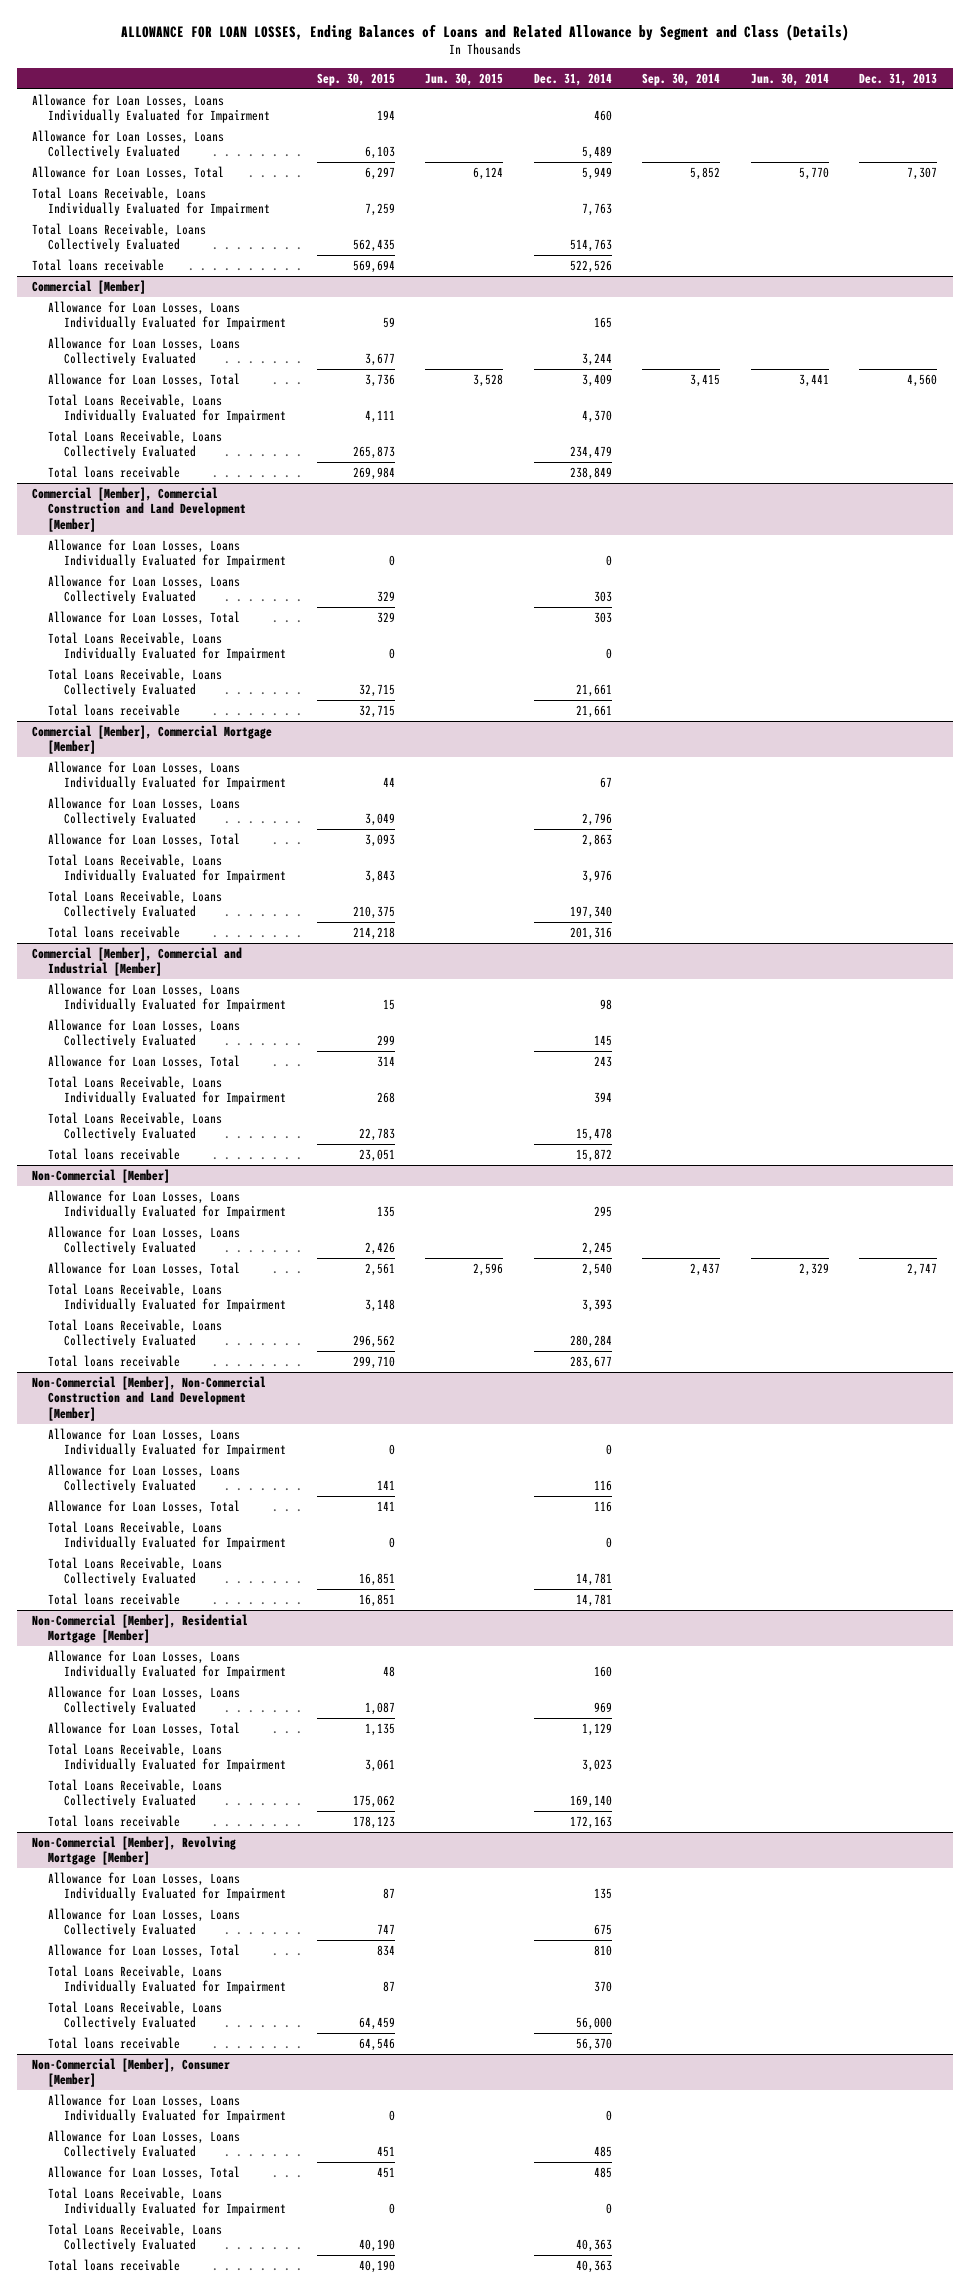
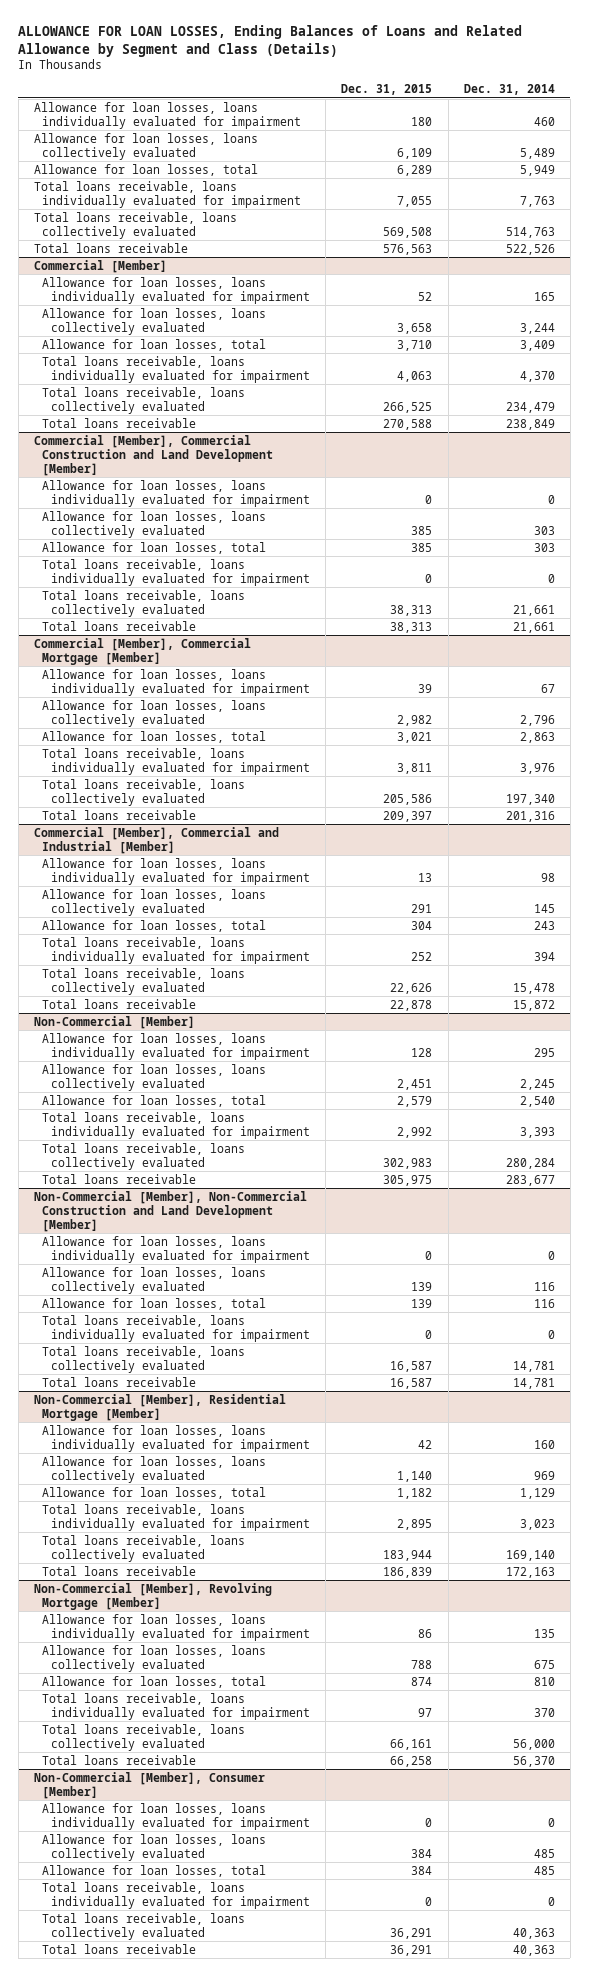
[316,72,395,86] Sep. 30, 2015 -> none
[425,72,504,86] Jun. 30, 2015 -> none
[642,72,721,86] Sep. 30, 2014 -> none
[750,72,829,86] Jun. 30, 2014 -> none
[859,72,938,86] Dec. 31, 2013 -> none
none -> [341,84,433,96] Dec. 31, 2015
[31,94,271,124] Allowance for Loan Losses, Loans Individually Evaluated for Impairment -> [33,101,302,129] Allowance for loan losses, loans individually evaluated for impairment
[31,130,224,160] Allowance for Loan Losses, Loans Collectively Evaluated -> [33,132,258,160] Allowance for loan losses, loans collectively evaluated
[31,166,224,181] Allowance for Loan Losses, Total -> [33,163,258,176] Allowance for loan losses, total
[31,187,271,217] Total Loans Receivable, Loans Individually Evaluated for Impairment -> [33,180,302,208] Total loans receivable, loans individually evaluated for impairment
[31,223,206,253] Total Loans Receivable, Loans Collectively Evaluated -> [33,211,237,239] Total loans receivable, loans collectively evaluated
[48,301,287,331] Allowance for Loan Losses, Loans Individually Evaluated for Impairment -> [42,276,311,304] Allowance for loan losses, loans individually evaluated for impairment
[48,337,241,367] Allowance for Loan Losses, Loans Collectively Evaluated -> [42,307,267,335] Allowance for loan losses, loans collectively evaluated
[48,373,241,388] Allowance for Loan Losses, Total -> [42,338,267,351] Allowance for loan losses, total
[48,394,287,424] Total Loans Receivable, Loans Individually Evaluated for Impairment -> [42,355,311,383] Total loans receivable, loans individually evaluated for impairment
[48,430,223,460] Total Loans Receivable, Loans Collectively Evaluated -> [42,386,246,414] Total loans receivable, loans collectively evaluated
[48,539,287,569] Allowance for Loan Losses, Loans Individually Evaluated for Impairment -> [42,479,311,507] Allowance for loan losses, loans individually evaluated for impairment
[48,575,241,605] Allowance for Loan Losses, Loans Collectively Evaluated -> [42,510,267,538] Allowance for loan losses, loans collectively evaluated
[48,611,241,626] Allowance for Loan Losses, Total -> [42,541,267,554] Allowance for loan losses, total
[48,632,287,662] Total Loans Receivable, Loans Individually Evaluated for Impairment -> [42,558,311,586] Total loans receivable, loans individually evaluated for impairment
[48,668,223,698] Total Loans Receivable, Loans Collectively Evaluated -> [42,589,246,617] Total loans receivable, loans collectively evaluated
[48,761,287,791] Allowance for Loan Losses, Loans Individually Evaluated for Impairment -> [42,668,311,696] Allowance for loan losses, loans individually evaluated for impairment
[48,797,241,827] Allowance for Loan Losses, Loans Collectively Evaluated -> [42,699,267,727] Allowance for loan losses, loans collectively evaluated
[48,833,241,848] Allowance for Loan Losses, Total -> [42,730,267,743] Allowance for loan losses, total
[48,854,287,884] Total Loans Receivable, Loans Individually Evaluated for Impairment -> [42,747,311,775] Total loans receivable, loans individually evaluated for impairment
[48,890,223,920] Total Loans Receivable, Loans Collectively Evaluated -> [42,778,246,806] Total loans receivable, loans collectively evaluated
[48,983,287,1013] Allowance for Loan Losses, Loans Individually Evaluated for Impairment -> [42,857,311,885] Allowance for loan losses, loans individually evaluated for impairment
[48,1019,241,1049] Allowance for Loan Losses, Loans Collectively Evaluated -> [42,888,267,916] Allowance for loan losses, loans collectively evaluated
[48,1055,241,1070] Allowance for Loan Losses, Total -> [42,919,267,932] Allowance for loan losses, total
[48,1076,287,1106] Total Loans Receivable, Loans Individually Evaluated for Impairment -> [42,936,311,964] Total loans receivable, loans individually evaluated for impairment
[48,1112,223,1142] Total Loans Receivable, Loans Collectively Evaluated -> [42,967,246,995] Total loans receivable, loans collectively evaluated
[48,1190,287,1220] Allowance for Loan Losses, Loans Individually Evaluated for Impairment -> [42,1032,311,1060] Allowance for loan losses, loans individually evaluated for impairment
[48,1226,241,1256] Allowance for Loan Losses, Loans Collectively Evaluated -> [42,1063,267,1091] Allowance for loan losses, loans collectively evaluated
[48,1262,241,1277] Allowance for Loan Losses, Total -> [42,1094,267,1107] Allowance for loan losses, total
[48,1283,287,1313] Total Loans Receivable, Loans Individually Evaluated for Impairment -> [42,1111,311,1139] Total loans receivable, loans individually evaluated for impairment
[48,1319,223,1349] Total Loans Receivable, Loans Collectively Evaluated -> [42,1142,246,1170] Total loans receivable, loans collectively evaluated
[48,1428,287,1458] Allowance for Loan Losses, Loans Individually Evaluated for Impairment -> [42,1235,311,1263] Allowance for loan losses, loans individually evaluated for impairment
[48,1464,241,1494] Allowance for Loan Losses, Loans Collectively Evaluated -> [42,1266,267,1294] Allowance for loan losses, loans collectively evaluated
[48,1500,241,1515] Allowance for Loan Losses, Total -> [42,1297,267,1310] Allowance for loan losses, total
[48,1521,287,1551] Total Loans Receivable, Loans Individually Evaluated for Impairment -> [42,1314,311,1342] Total loans receivable, loans individually evaluated for impairment
[48,1557,223,1587] Total Loans Receivable, Loans Collectively Evaluated -> [42,1345,246,1373] Total loans receivable, loans collectively evaluated
[48,1650,287,1680] Allowance for Loan Losses, Loans Individually Evaluated for Impairment -> [42,1424,311,1452] Allowance for loan losses, loans individually evaluated for impairment
[48,1686,241,1716] Allowance for Loan Losses, Loans Collectively Evaluated -> [42,1455,267,1483] Allowance for loan losses, loans collectively evaluated
[48,1722,241,1737] Allowance for Loan Losses, Total -> [42,1486,267,1499] Allowance for loan losses, total
[48,1743,287,1773] Total Loans Receivable, Loans Individually Evaluated for Impairment -> [42,1503,311,1531] Total loans receivable, loans individually evaluated for impairment
[48,1779,223,1809] Total Loans Receivable, Loans Collectively Evaluated -> [42,1534,246,1562] Total loans receivable, loans collectively evaluated
[48,1872,287,1902] Allowance for Loan Losses, Loans Individually Evaluated for Impairment -> [42,1613,311,1641] Allowance for loan losses, loans individually evaluated for impairment
[48,1908,241,1938] Allowance for Loan Losses, Loans Collectively Evaluated -> [42,1644,267,1672] Allowance for loan losses, loans collectively evaluated
[48,1944,241,1959] Allowance for Loan Losses, Total -> [42,1675,267,1688] Allowance for loan losses, total
[48,1965,287,1995] Total Loans Receivable, Loans Individually Evaluated for Impairment -> [42,1692,311,1720] Total loans receivable, loans individually evaluated for impairment
[48,2001,223,2031] Total Loans Receivable, Loans Collectively Evaluated -> [42,1723,246,1751] Total loans receivable, loans collectively evaluated
[48,2094,287,2124] Allowance for Loan Losses, Loans Individually Evaluated for Impairment -> [42,1802,311,1830] Allowance for loan losses, loans individually evaluated for impairment
[48,2130,241,2160] Allowance for Loan Losses, Loans Collectively Evaluated -> [42,1833,267,1861] Allowance for loan losses, loans collectively evaluated
[48,2166,241,2181] Allowance for Loan Losses, Total -> [42,1864,267,1877] Allowance for loan losses, total
[48,2187,287,2217] Total Loans Receivable, Loans Individually Evaluated for Impairment -> [42,1881,311,1909] Total loans receivable, loans individually evaluated for impairment
[48,2223,223,2253] Total Loans Receivable, Loans Collectively Evaluated -> [42,1912,246,1940] Total loans receivable, loans collectively evaluated

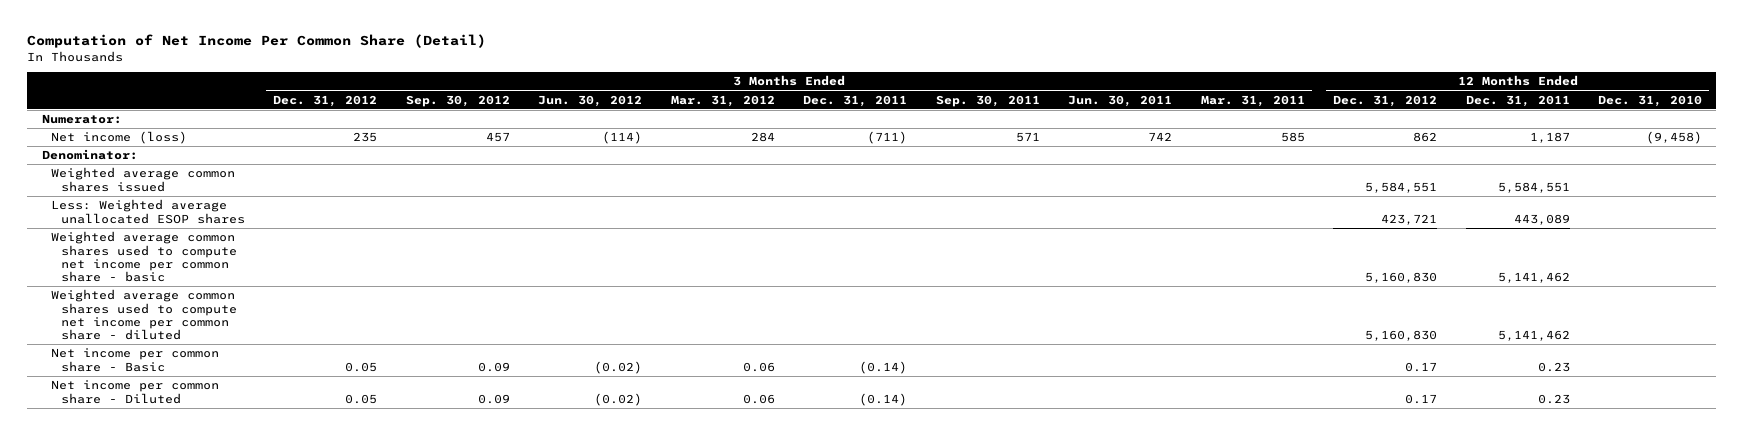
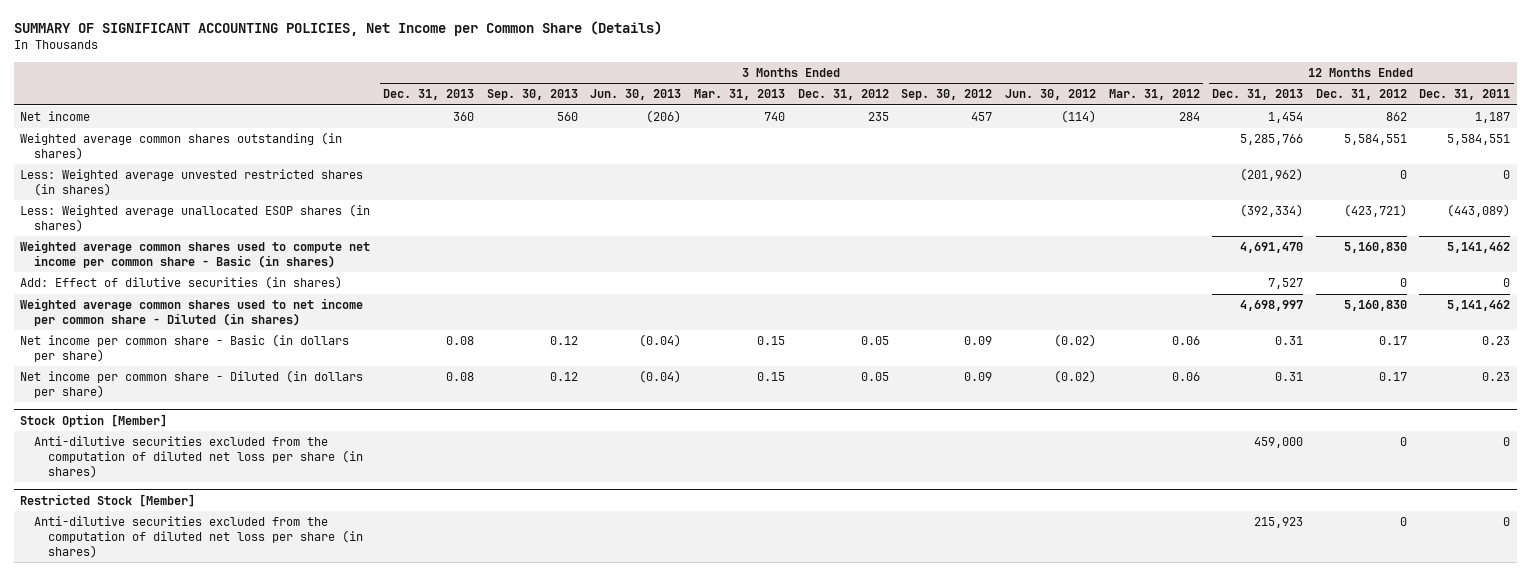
[27,34,487,49] Computation of Net Income Per Common Share (Detail) -> [14,21,663,37] SUMMARY OF SIGNIFICANT ACCOUNTING POLICIES, Net Income per Common Share (Details)
[803,94,908,107] Dec. 31, 2011 -> none
[935,94,1040,107] Sep. 30, 2011 -> none
[1068,94,1173,107] Jun. 30, 2011 -> none
[1200,94,1305,107] Mar. 31, 2011 -> none
[1598,94,1703,107] Dec. 31, 2010 -> none
none -> [383,89,475,101] Dec. 31, 2013
none -> [486,89,578,101] Sep. 30, 2013
none -> [590,89,682,101] Jun. 30, 2013
none -> [693,89,785,101] Mar. 31, 2013
none -> [1212,89,1304,101] Dec. 31, 2013
[41,114,122,125] Numerator: -> none
[41,149,138,161] Denominator: -> none
[51,131,188,145] Net income (loss) -> [20,111,91,122] Net income
[51,167,236,192] Weighted average common shares issued -> [20,132,343,160] Weighted average common shares outstanding (in shares)
none -> [20,169,364,196] Less: Weighted average unvested restricted shares (in shares)
[51,199,246,224] Less: Weighted average unallocated ESOP shares -> [20,204,371,232] Less: Weighted average unallocated ESOP shares (in shares)
[1381,213,1438,225] 423,721 -> [1343,204,1407,218] (423,721)
[1513,213,1570,225] 443,089 -> [1447,204,1511,218] (443,089)
[51,231,238,283] Weighted average common shares used to compute net income per common share - basic -> [20,240,371,268] Weighted average common shares used to compute net income per common share - Basic (in shares)
none -> [20,276,343,290] Add: Effect of dilutive securities (in shares)
[51,289,238,341] Weighted average common shares used to compute net income per common share - diluted -> [20,298,364,326] Weighted average common shares used to net income per common share - Diluted (in shares)
[51,348,220,372] Net income per common share - Basic -> [20,334,350,362] Net income per common share - Basic (in dollars per share)
[51,380,220,404] Net income per common share - Diluted -> [20,370,364,398] Net income per common share - Diluted (in dollars per share)
none -> [20,413,168,427] Stock Option [Member]
none -> [34,436,363,478] Anti-dilutive securities excluded from the computation of diluted net loss per share (in shares)
none -> [20,493,196,507] Restricted Stock [Member]
none -> [34,516,363,558] Anti-dilutive securities excluded from the computation of diluted net loss per share (in shares)

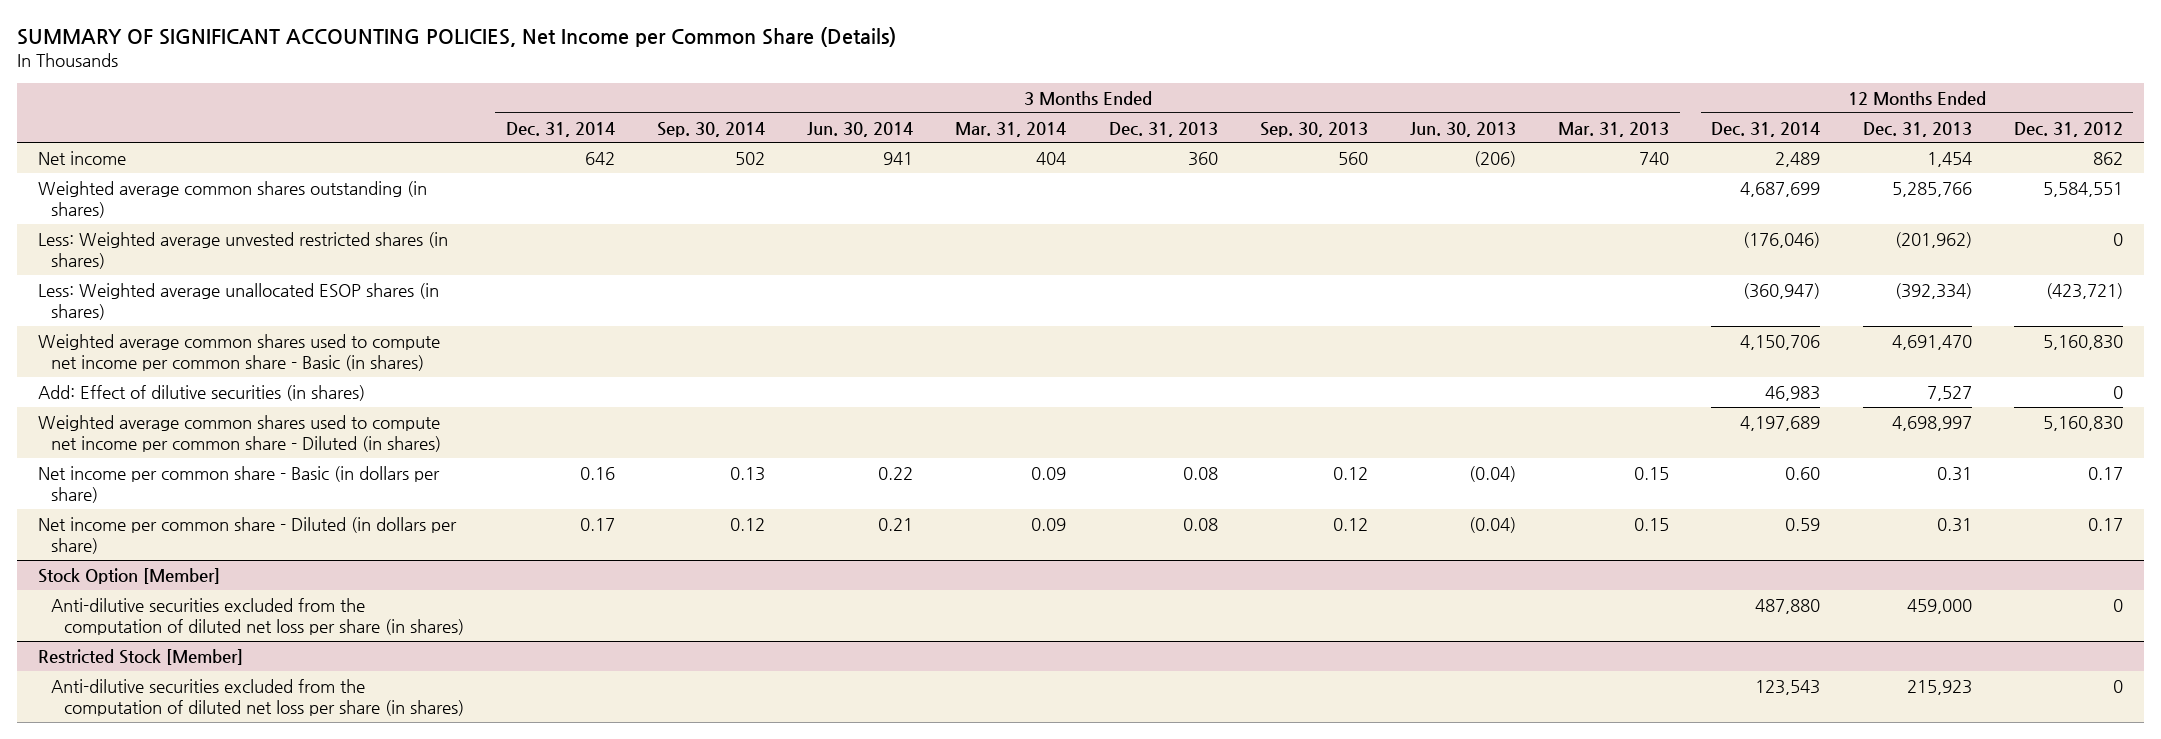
[797,89,889,101] Dec. 31, 2012 -> none
[901,89,993,101] Sep. 30, 2012 -> none
[1004,89,1096,101] Jun. 30, 2012 -> none
[1108,89,1200,101] Mar. 31, 2012 -> none
[1419,89,1511,101] Dec. 31, 2011 -> none
none -> [505,121,615,137] Dec. 31, 2014
none -> [657,121,766,137] Sep. 30, 2014
none -> [807,121,914,137] Jun. 30, 2014
none -> [955,121,1067,137] Mar. 31, 2014
none -> [1711,121,1821,137] Dec. 31, 2014
[20,298,364,326] Weighted average common shares used to net income per common share - Diluted (in shares) -> [37,414,441,452] Weighted average common shares used to compute net income per common share - Diluted (in shares)

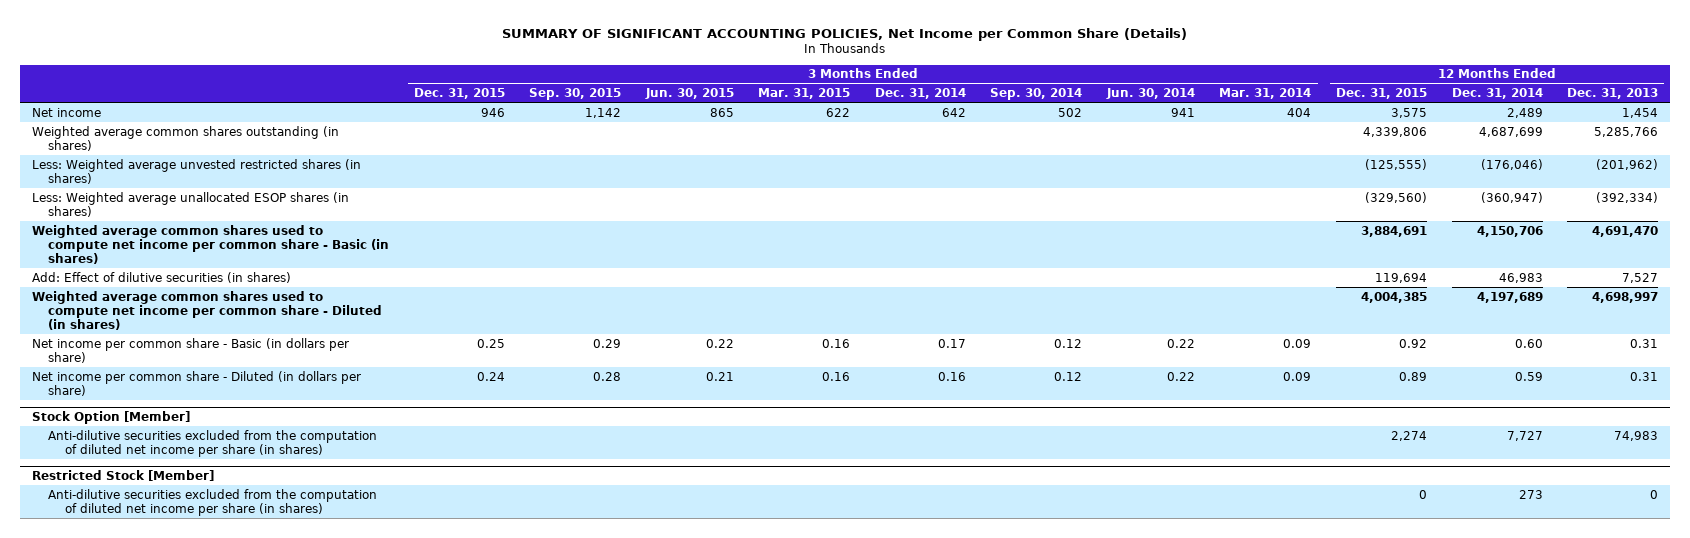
[1108,121,1218,137] Dec. 31, 2013 -> none
[1259,121,1368,137] Sep. 30, 2013 -> none
[1410,121,1517,137] Jun. 30, 2013 -> none
[1558,121,1670,137] Mar. 31, 2013 -> none
[2013,121,2123,137] Dec. 31, 2012 -> none
none -> [413,88,505,100] Dec. 31, 2015
none -> [529,88,622,101] Sep. 30, 2015
none -> [644,88,734,100] Jun. 30, 2015
none -> [758,88,851,100] Mar. 31, 2015
none -> [1336,88,1428,100] Dec. 31, 2015
[579,466,615,480] 0.16 -> [937,338,966,348] 0.17
[730,466,766,481] 0.13 -> [1054,338,1083,348] 0.12
[579,517,615,531] 0.17 -> [937,371,966,381] 0.16
[878,517,914,531] 0.21 -> [1166,371,1195,381] 0.22
[50,597,464,635] Anti-dilutive securities excluded from the computation of diluted net loss per share (in shares) -> [48,429,378,457] Anti-dilutive securities excluded from the computation of diluted net income per share (in shares)
[1755,598,1821,614] 487,880 -> [1506,430,1543,441] 7,727
[1906,598,1972,614] 459,000 -> [1614,430,1659,441] 74,983
[50,678,464,716] Anti-dilutive securities excluded from the computation of diluted net loss per share (in shares) -> [48,488,378,516] Anti-dilutive securities excluded from the computation of diluted net income per share (in shares)
[1755,679,1821,695] 123,543 -> [1518,489,1543,499] 273
[1906,679,1972,695] 215,923 -> [1650,489,1659,499] 0

